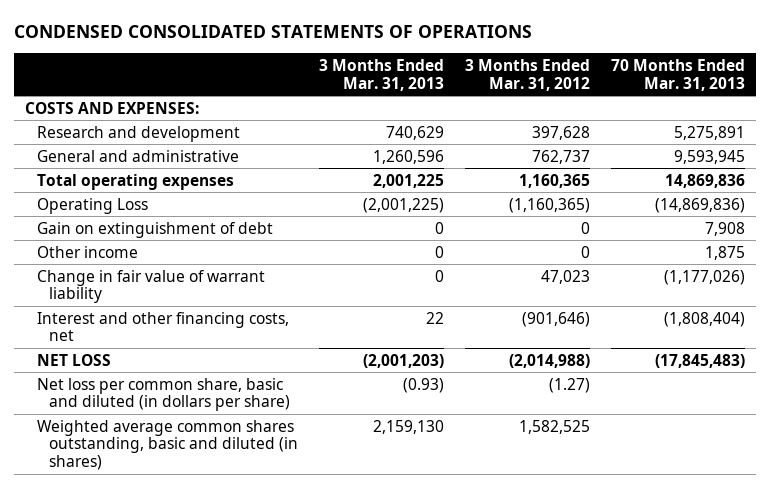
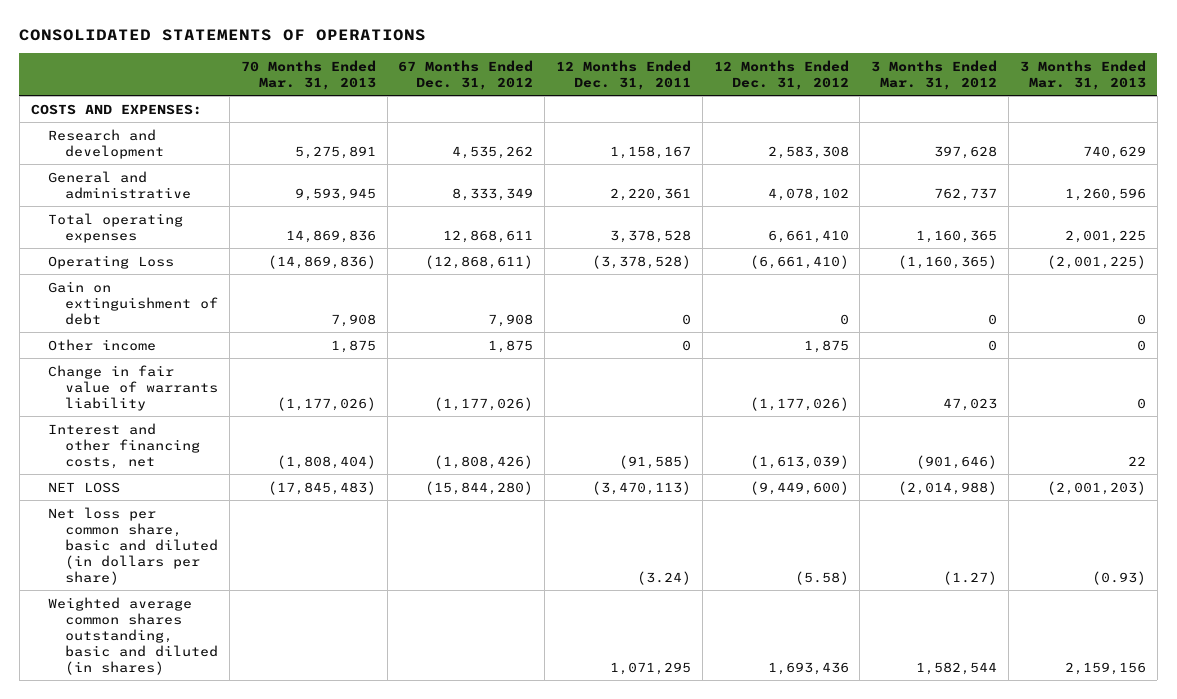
[14,25,533,39] CONDENSED CONSOLIDATED STATEMENTS OF OPERATIONS -> [19,29,427,42] CONSOLIDATED STATEMENTS OF OPERATIONS
none -> [398,59,534,90] 67 Months Ended Dec. 31, 2012
none -> [556,59,692,90] 12 Months Ended Dec. 31, 2011
none -> [713,59,849,90] 12 Months Ended Dec. 31, 2012
[36,269,265,304] Change in fair value of warrant liability -> [48,364,219,411] Change in fair value of warrants liability
[373,419,445,434] 2,159,130 -> [1064,661,1146,675] 2,159,156
[519,419,591,434] 1,582,525 -> [916,661,998,675] 1,582,544

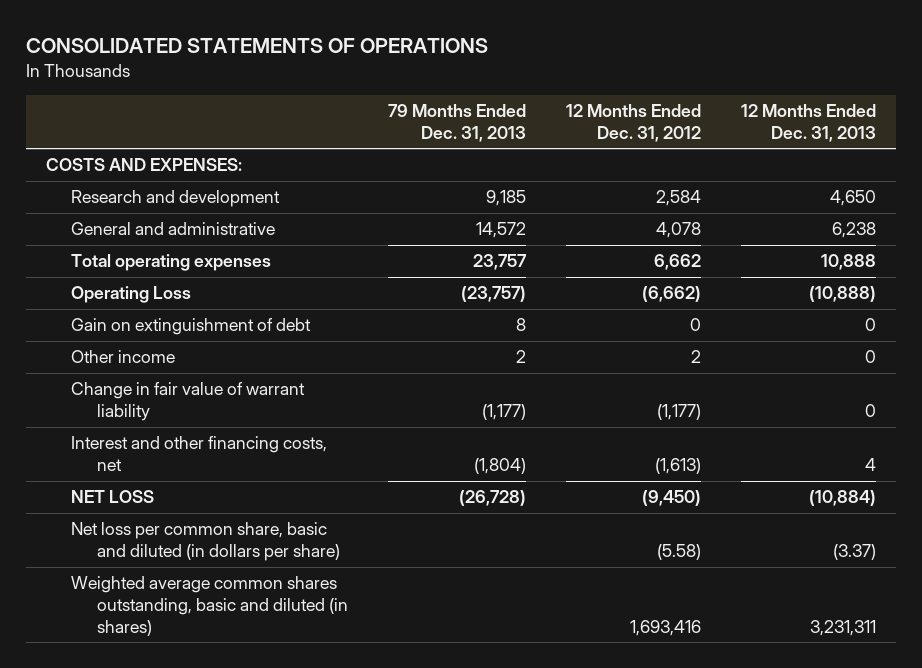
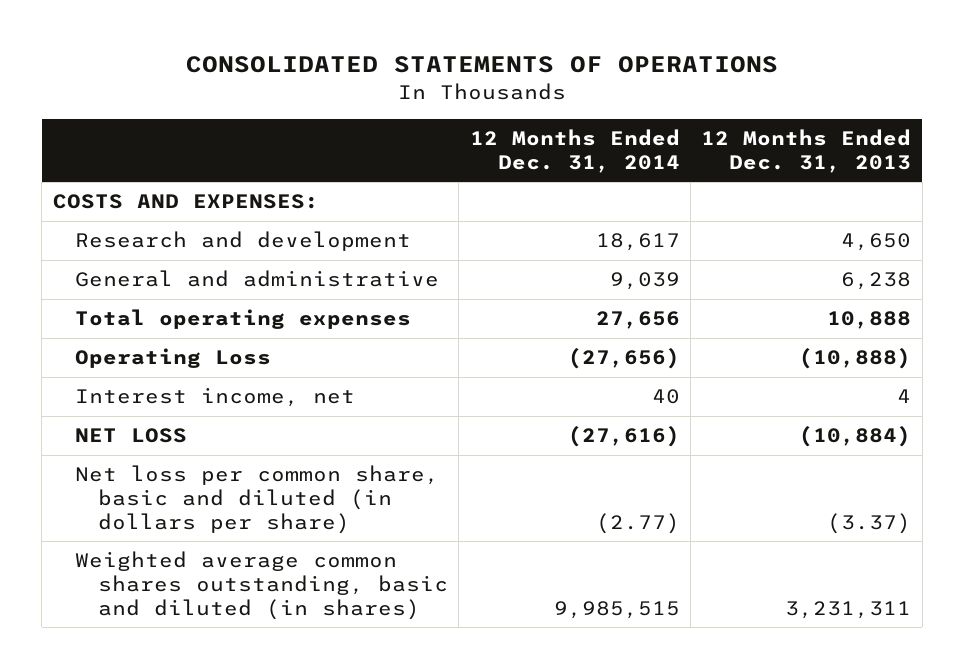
[387,104,526,142] 79 Months Ended Dec. 31, 2013 -> none
[565,104,701,142] 12 Months Ended Dec. 31, 2012 -> none
none -> [469,128,680,173] 12 Months Ended Dec. 31, 2014
[71,318,312,336] Gain on extinguishment of debt -> none
[71,350,176,364] Other income -> none
[71,382,306,422] Change in fair value of warrant liability -> none
[71,436,328,472] Interest and other financing costs, net -> [75,387,356,408] Interest income, net

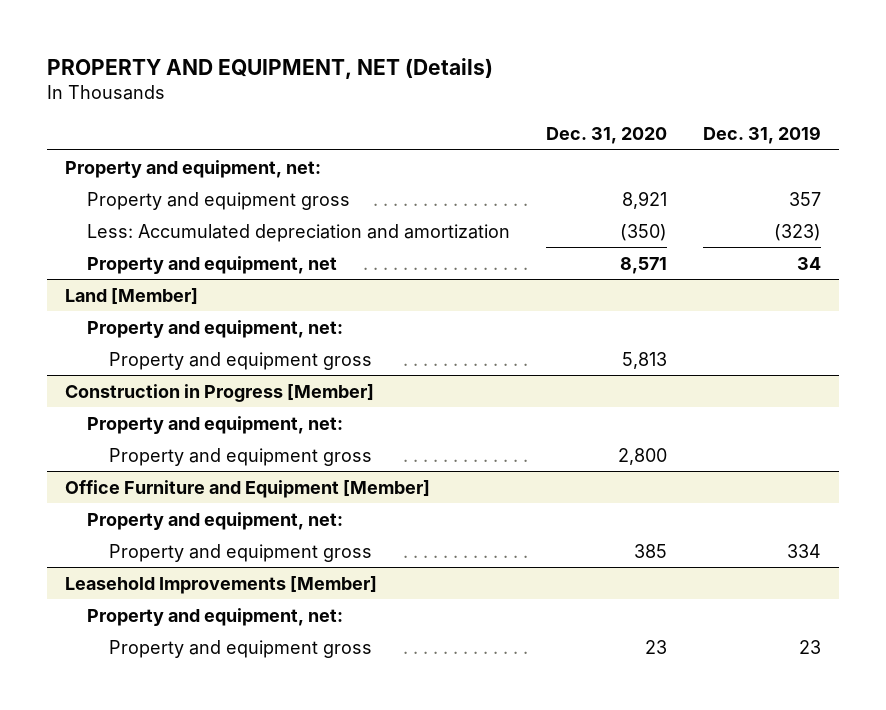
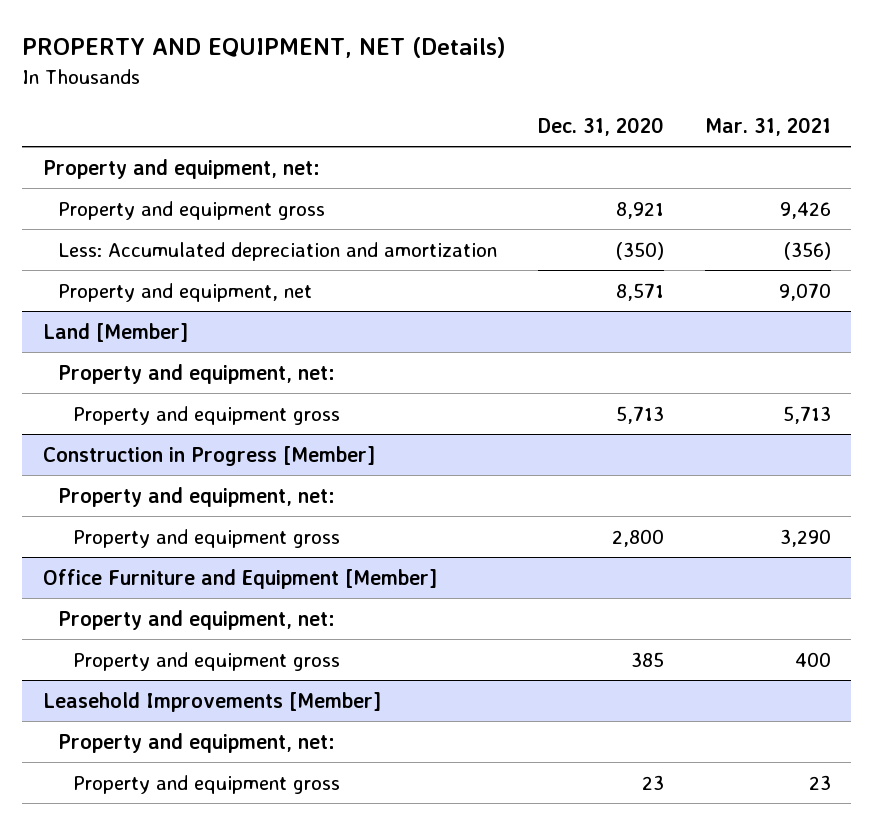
[703,126,822,145] Dec. 31, 2019 -> none
none -> [704,116,831,136] Mar. 31, 2021
[622,351,668,369] 5,813 -> [615,405,664,424] 5,713

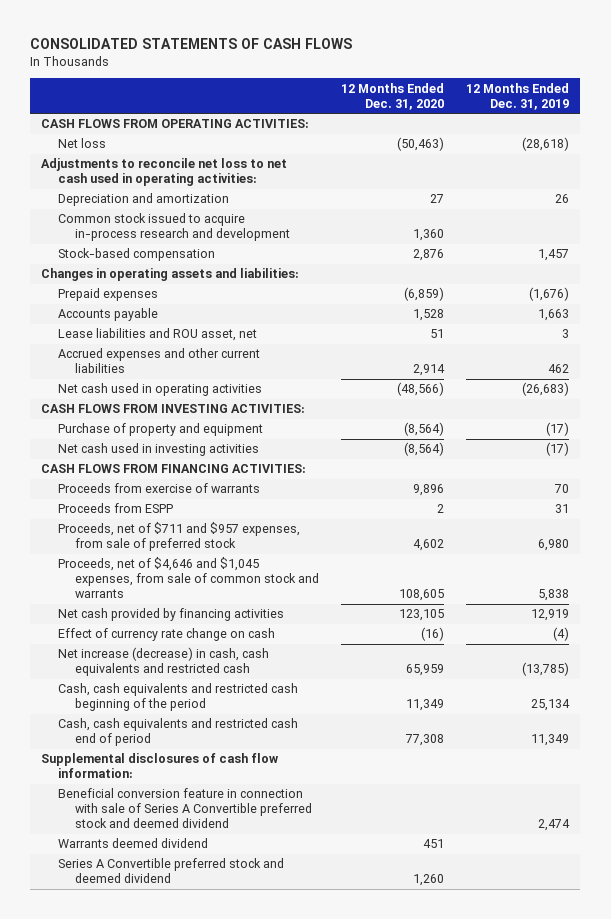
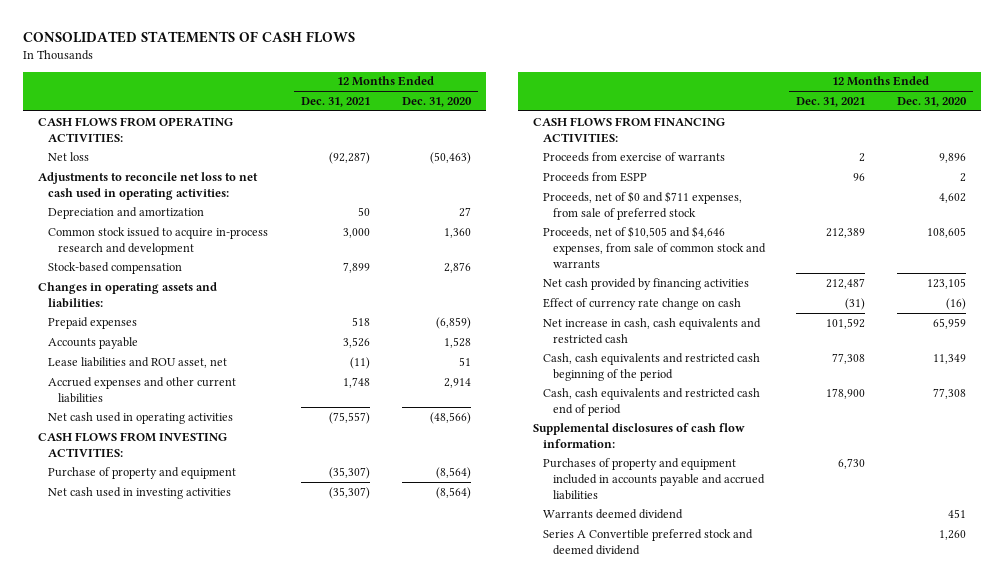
[466,82,570,110] 12 Months Ended Dec. 31, 2019 -> none
none -> [301,97,371,108] Dec. 31, 2021
[58,522,301,552] Proceeds, net of $711 and $957 expenses, from sale of preferred stock -> [543,190,743,220] Proceeds, net of $0 and $711 expenses, from sale of preferred stock
[58,557,320,599] Proceeds, net of $4,646 and $1,045 expenses, from sale of common stock and warrants -> [543,225,767,268] Proceeds, net of $10,505 and $4,646 expenses, from sale of common stock and warrants
[58,647,270,677] Net increase (decrease) in cash, cash equivalents and restricted cash -> [543,317,762,344] Net increase in cash, cash equivalents and restricted cash
[58,788,313,829] Beneficial conversion feature in connection with sale of Series A Convertible preferred stock and deemed dividend -> none
none -> [543,457,766,500] Purchases of property and equipment included in accounts payable and accrued liabilities

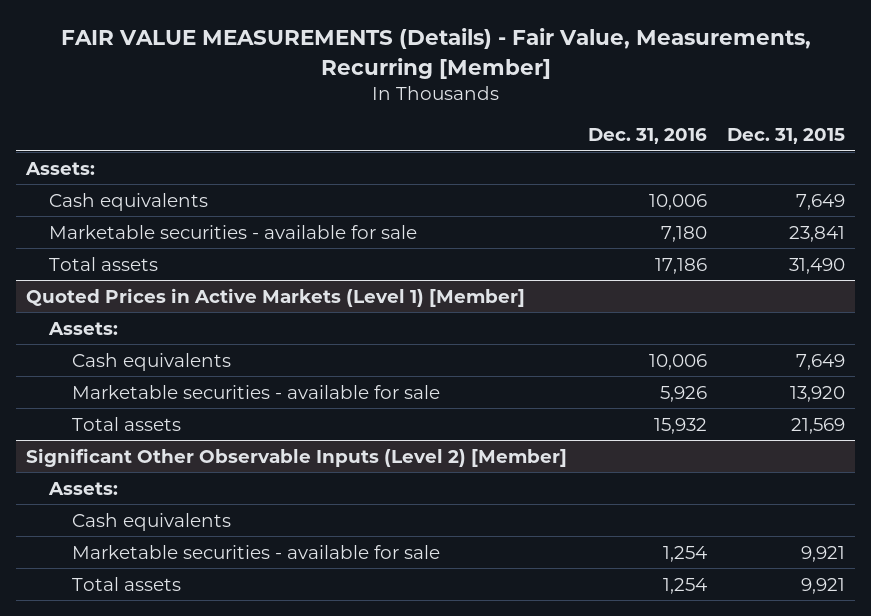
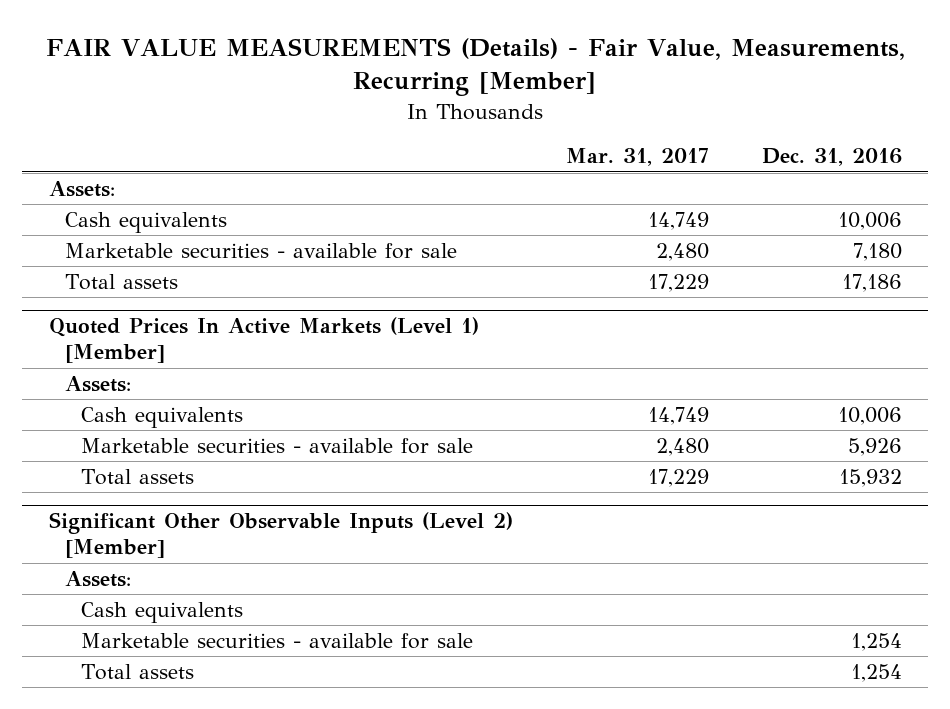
[726,128,845,145] Dec. 31, 2015 -> none
none -> [565,148,709,167] Mar. 31, 2017
[26,287,526,307] Quoted Prices in Active Markets (Level 1) [Member] -> [48,317,479,364] Quoted Prices In Active Markets (Level 1) [Member]

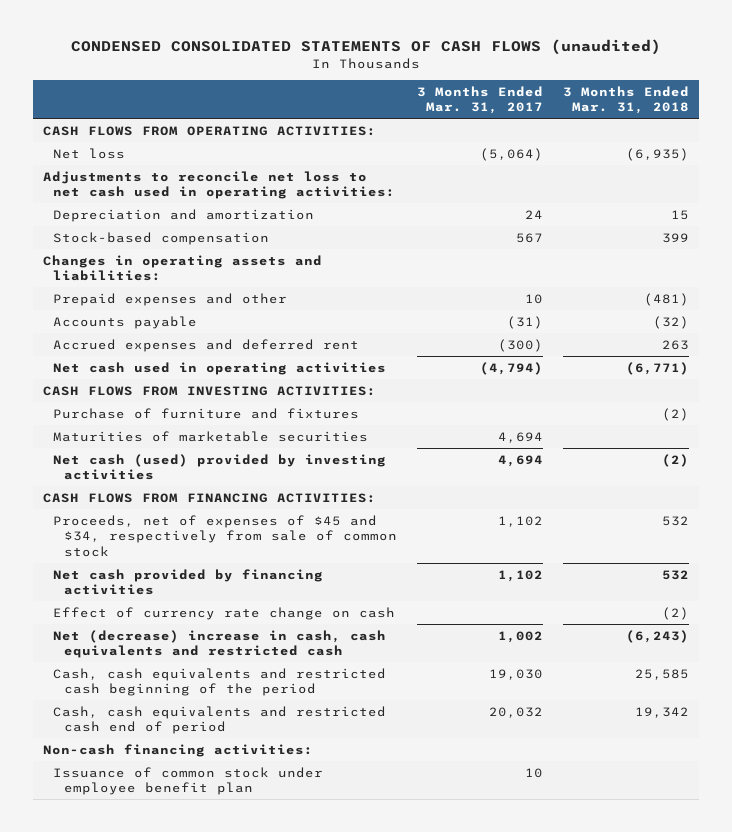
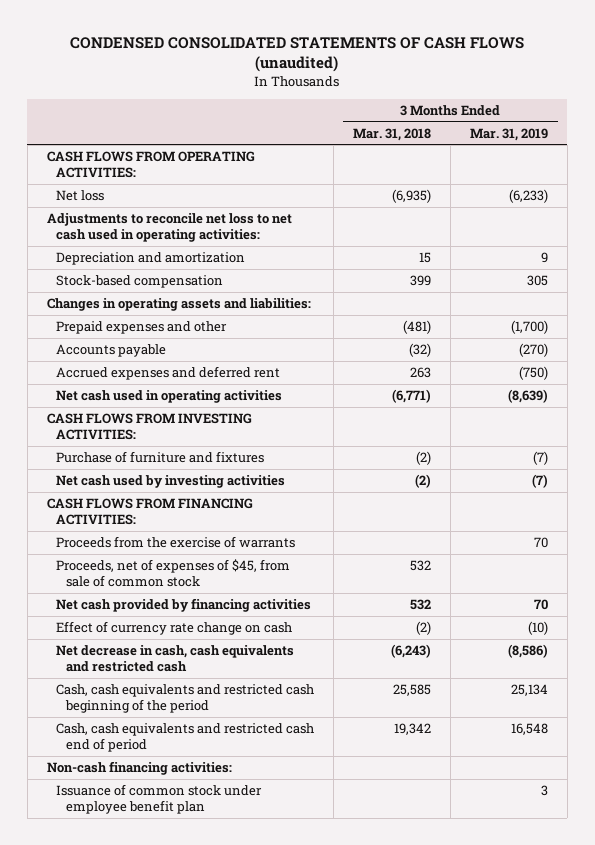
[416,85,543,115] 3 Months Ended Mar. 31, 2017 -> none
none -> [469,127,548,141] Mar. 31, 2019
[53,430,369,442] Maturities of marketable securities -> none
[53,453,387,481] Net cash (used) provided by investing activities -> [56,475,286,489] Net cash used by investing activities
none -> [56,536,296,549] Proceeds from the exercise of warrants
[53,514,397,557] Proceeds, net of expenses of $45 and $34, respectively from sale of common stock -> [56,559,291,588] Proceeds, net of expenses of $45, from sale of common stock
[53,629,387,659] Net (decrease) increase in cash, cash equivalents and restricted cash -> [56,645,295,673] Net decrease in cash, cash equivalents and restricted cash

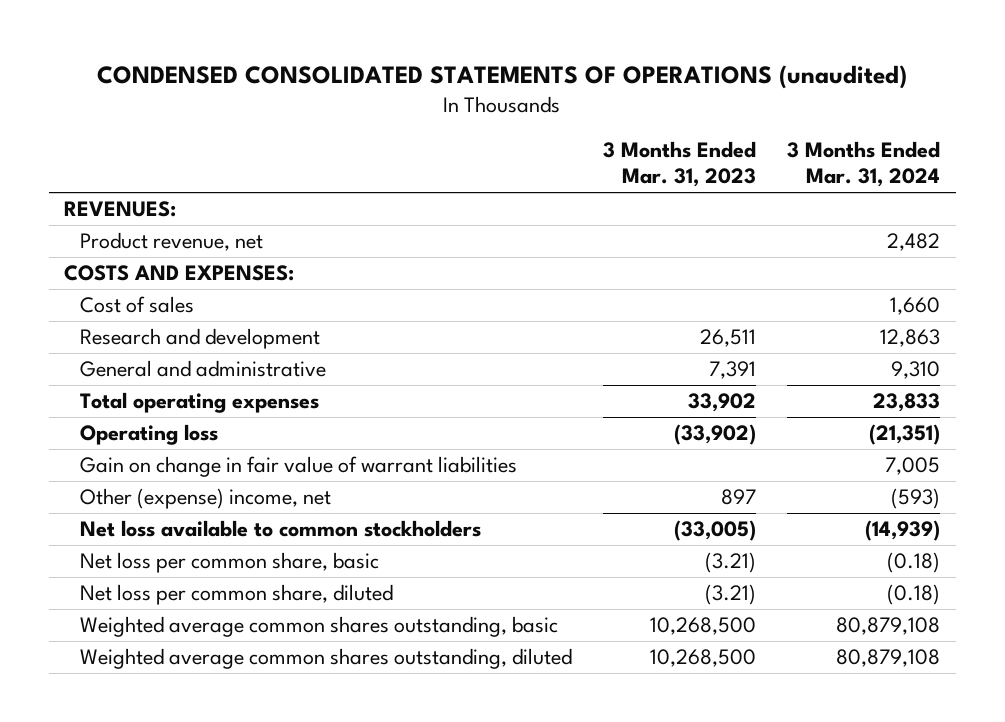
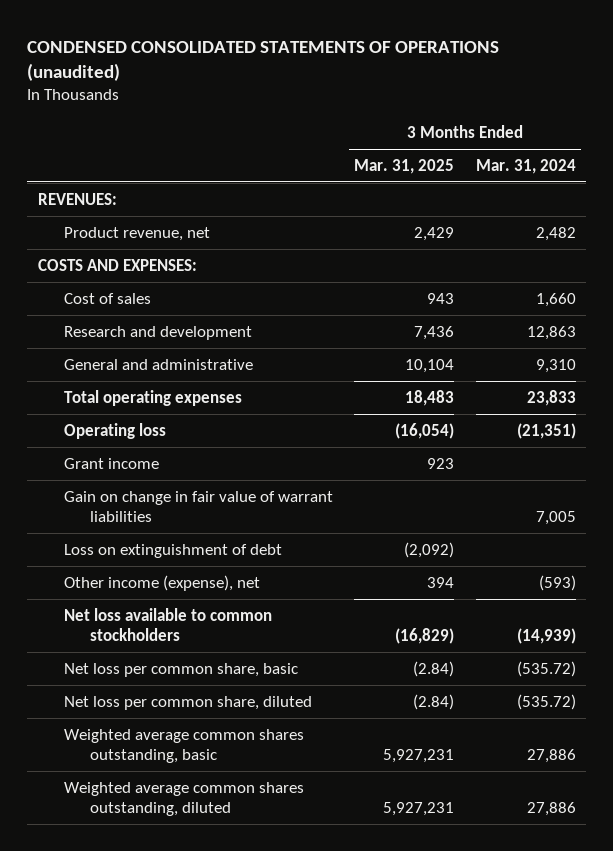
[603,141,757,188] 3 Months Ended Mar. 31, 2023 -> none
none -> [354,158,455,174] Mar. 31, 2025
none -> [63,457,159,469] Grant income
none -> [63,543,282,558] Loss on extinguishment of debt
[80,488,332,510] Other (expense) income, net -> [63,574,260,591] Other income (expense), net
[887,552,941,574] (0.18) -> [516,660,576,677] (535.72)
[887,584,941,606] (0.18) -> [516,693,576,710] (535.72)
[836,617,941,636] 80,879,108 -> [526,748,576,763] 27,886
[836,649,941,668] 80,879,108 -> [526,801,576,816] 27,886

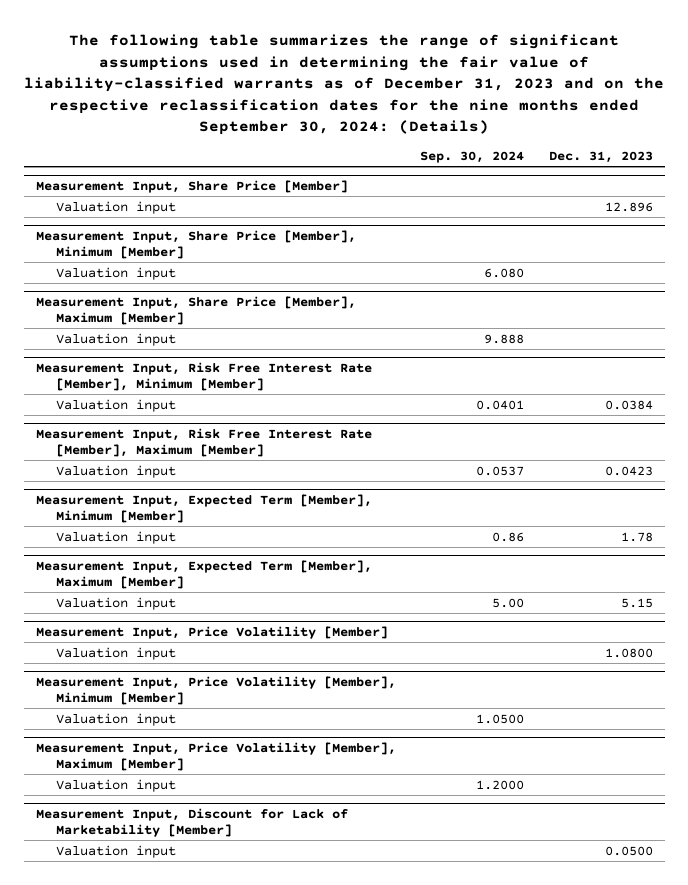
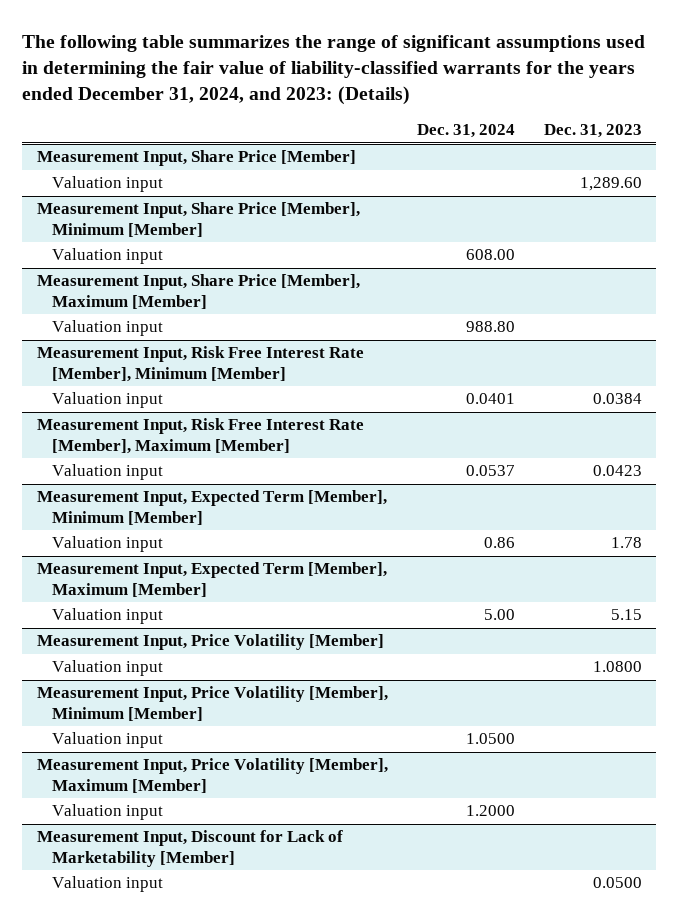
[24,34,665,136] The following table summarizes the range of significant assumptions used in determining the fair value of liability-classified warrants as of December 31, 2023 and on the respective reclassification dates for the nine months ended September 30, 2024: (Details) -> [21,35,645,106] The following table summarizes the range of significant assumptions used in determining the fair value of liability-classified warrants for the years ended December 31, 2024, and 2023: (Details)
[420,150,525,163] Sep. 30, 2024 -> none
none -> [416,124,515,139] Dec. 31, 2024
[604,201,653,212] 12.896 -> [579,177,642,192] 1,289.60

